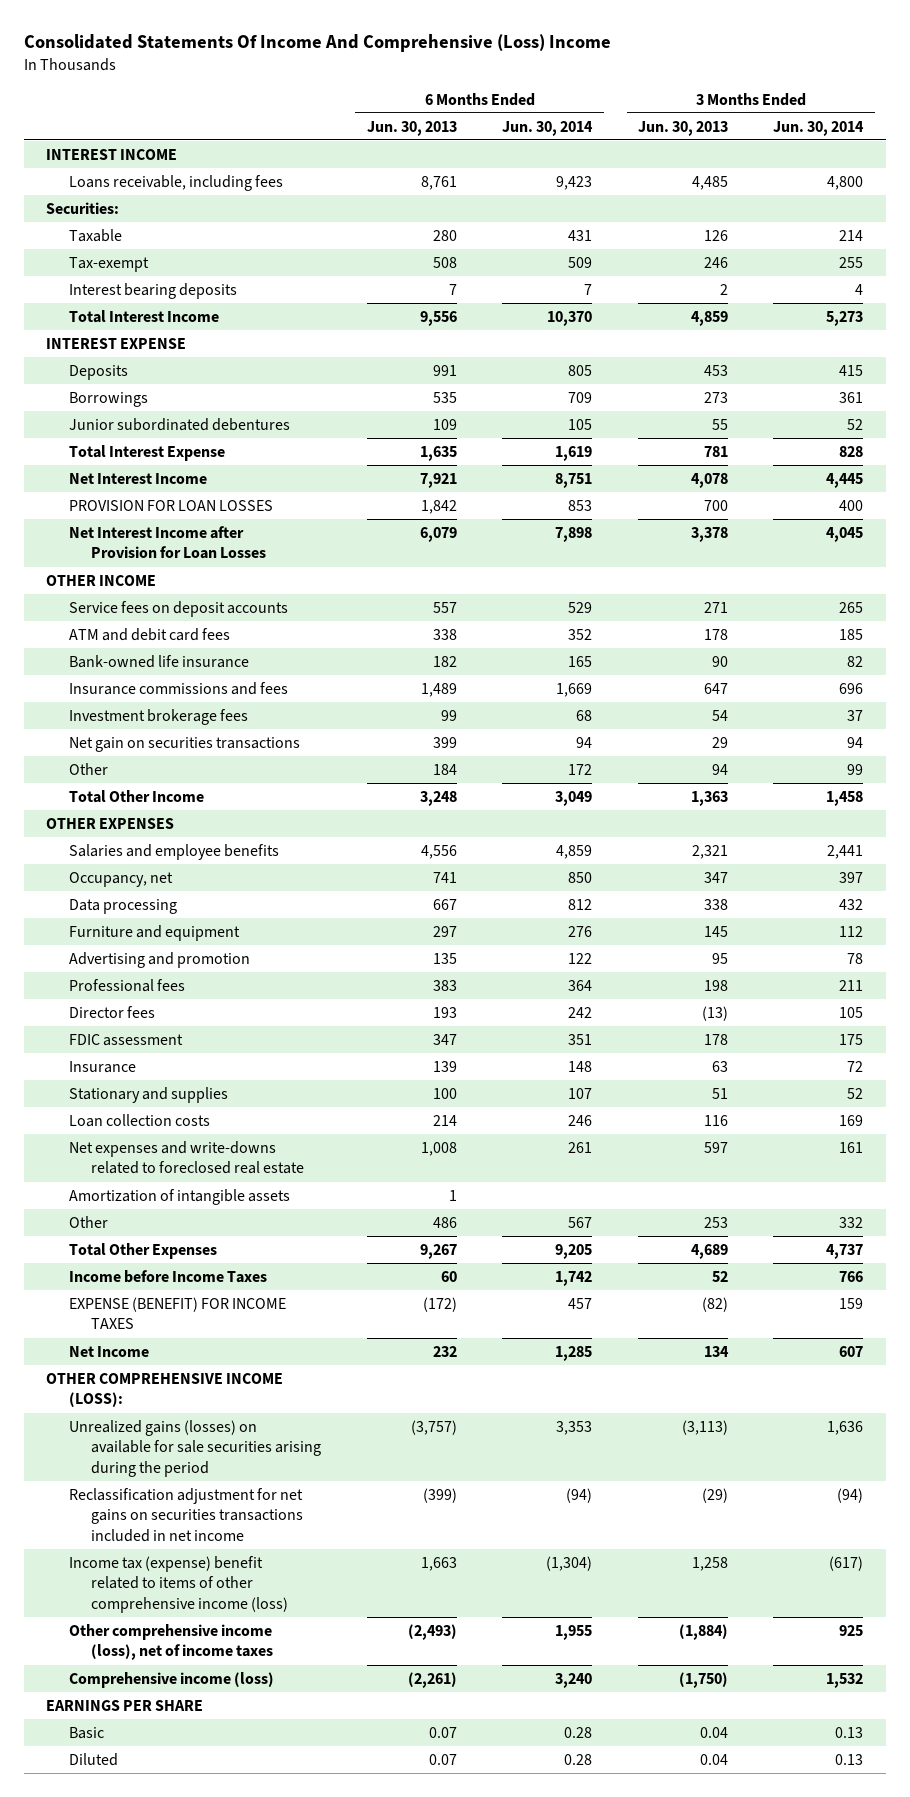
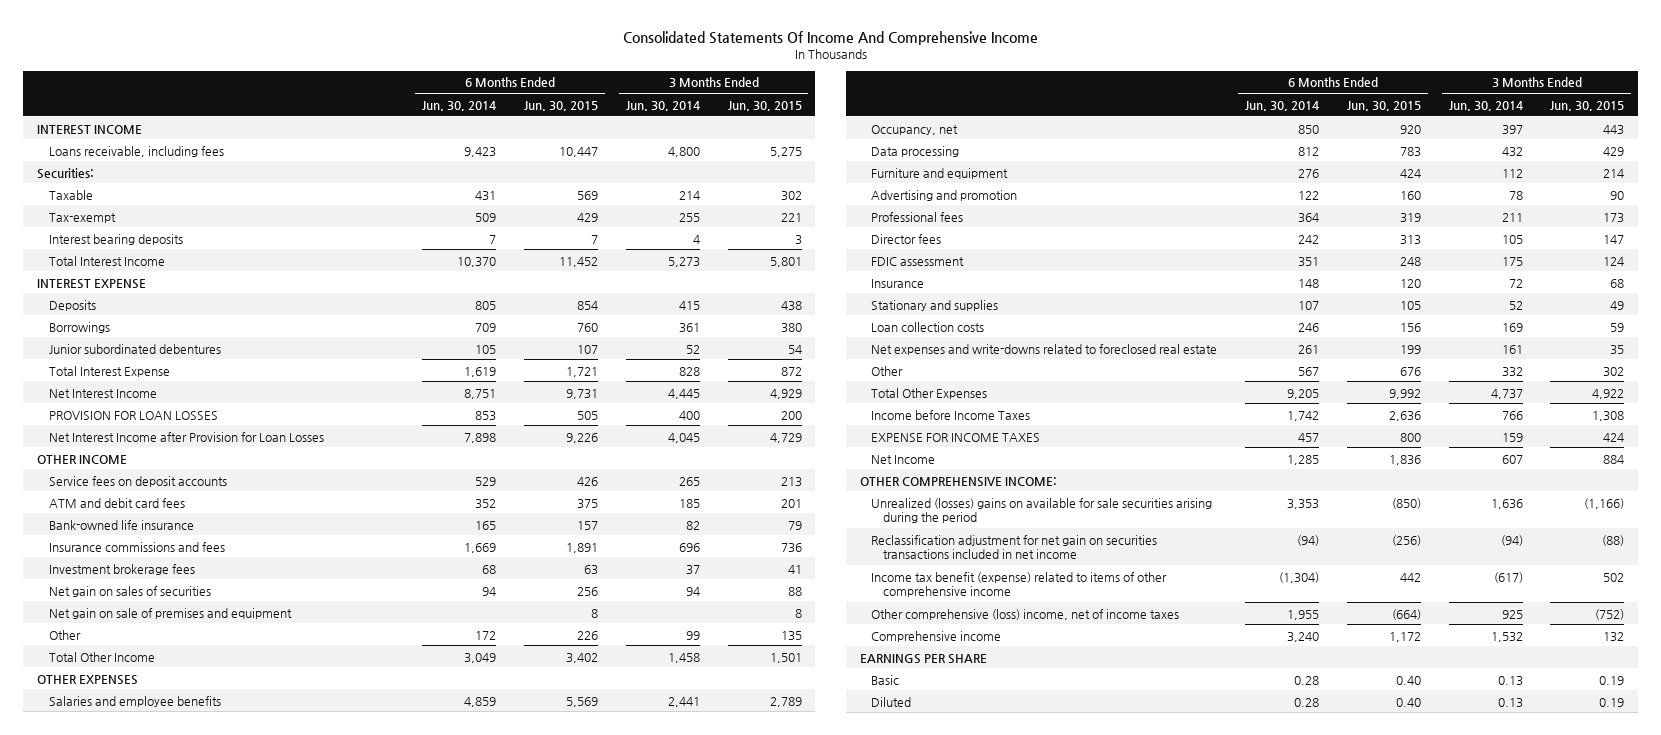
[23,34,611,53] Consolidated Statements Of Income And Comprehensive (Loss) Income -> [622,30,1038,45] Consolidated Statements Of Income And Comprehensive Income
[366,120,457,136] Jun. 30, 2013 -> none
[637,120,728,136] Jun. 30, 2013 -> none
none -> [524,100,599,111] Jun. 30, 2015
none -> [727,100,802,111] Jun. 30, 2015
[68,736,300,752] Net gain on securities transactions -> [48,585,211,597] Net gain on sales of securities
none -> [48,607,292,619] Net gain on sale of premises and equipment
[68,1188,290,1205] Amortization of intangible assets -> none
[68,1296,286,1330] EXPENSE (BENEFIT) FOR INCOME TAXES -> [871,432,1041,442] EXPENSE FOR INCOME TAXES
[46,1372,284,1408] OTHER COMPREHENSIVE INCOME (LOSS): -> [859,476,1057,487] OTHER COMPREHENSIVE INCOME:
[68,1419,322,1478] Unrealized gains (losses) on available for sale securities arising during the period -> [871,497,1213,523] Unrealized (losses) gains on available for sale securities arising during the period
[68,1487,304,1543] Reclassification adjustment for net gains on securities transactions included in net income -> [871,534,1158,559] Reclassification adjustment for net gain on securities transactions included in net income
[68,1555,289,1614] Income tax (expense) benefit related to items of other comprehensive income (loss) -> [871,571,1168,597] Income tax benefit (expense) related to items of other comprehensive income
[68,1623,274,1661] Other comprehensive income (loss), net of income taxes -> [871,608,1180,620] Other comprehensive (loss) income, net of income taxes
[68,1671,274,1688] Comprehensive income (loss) -> [871,630,1002,642] Comprehensive income

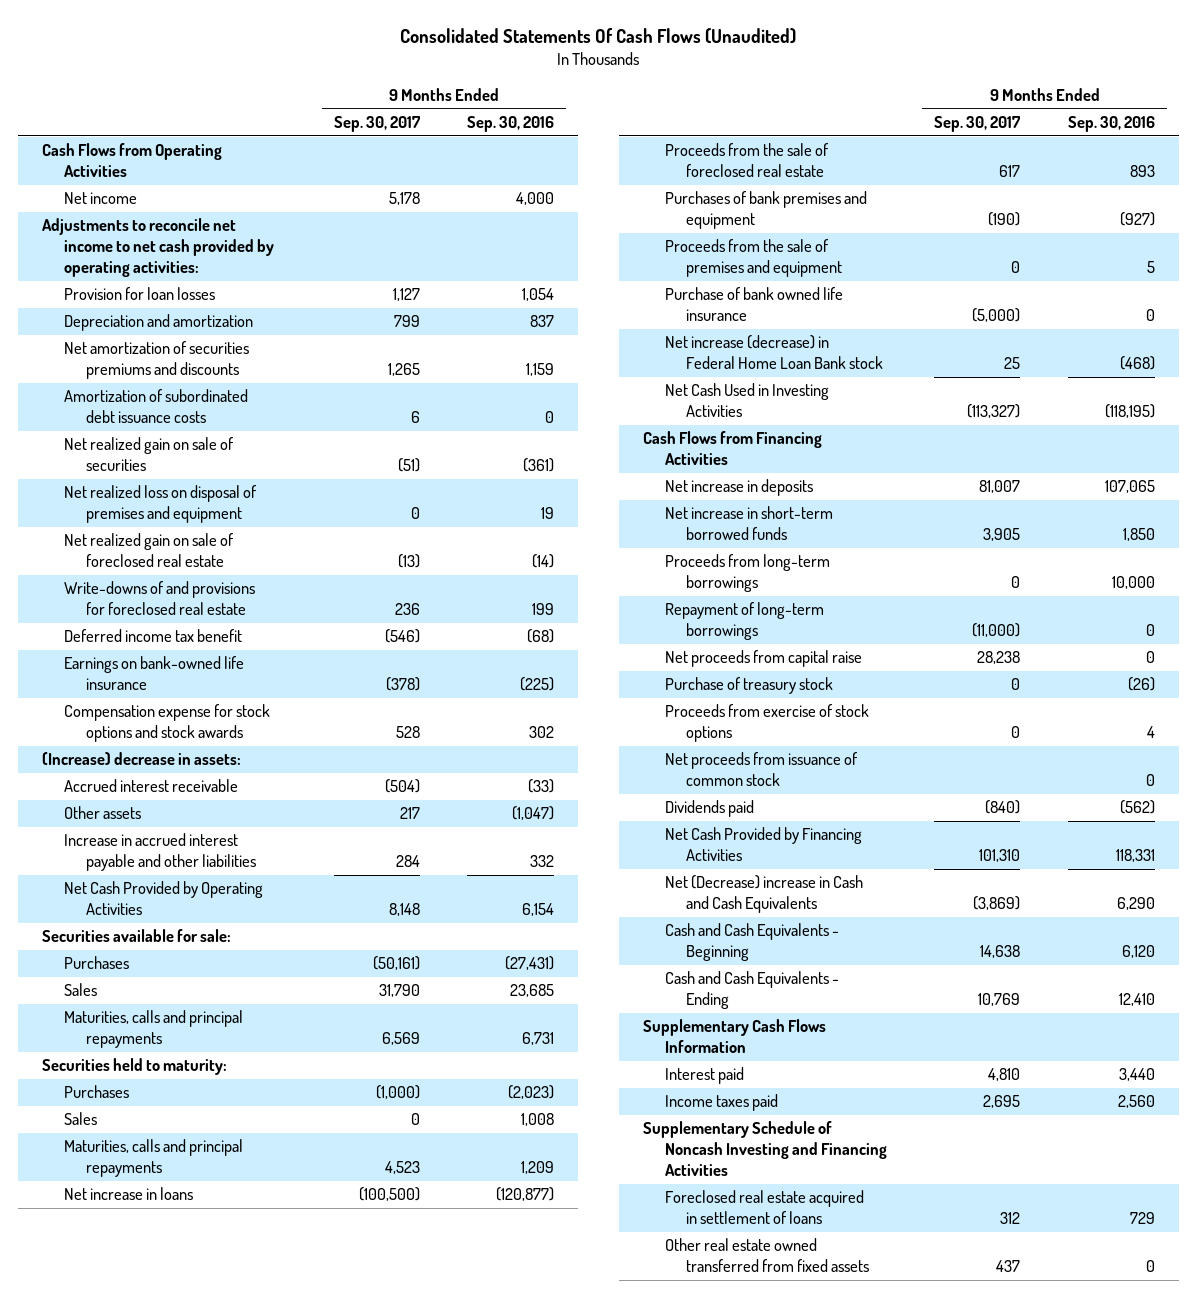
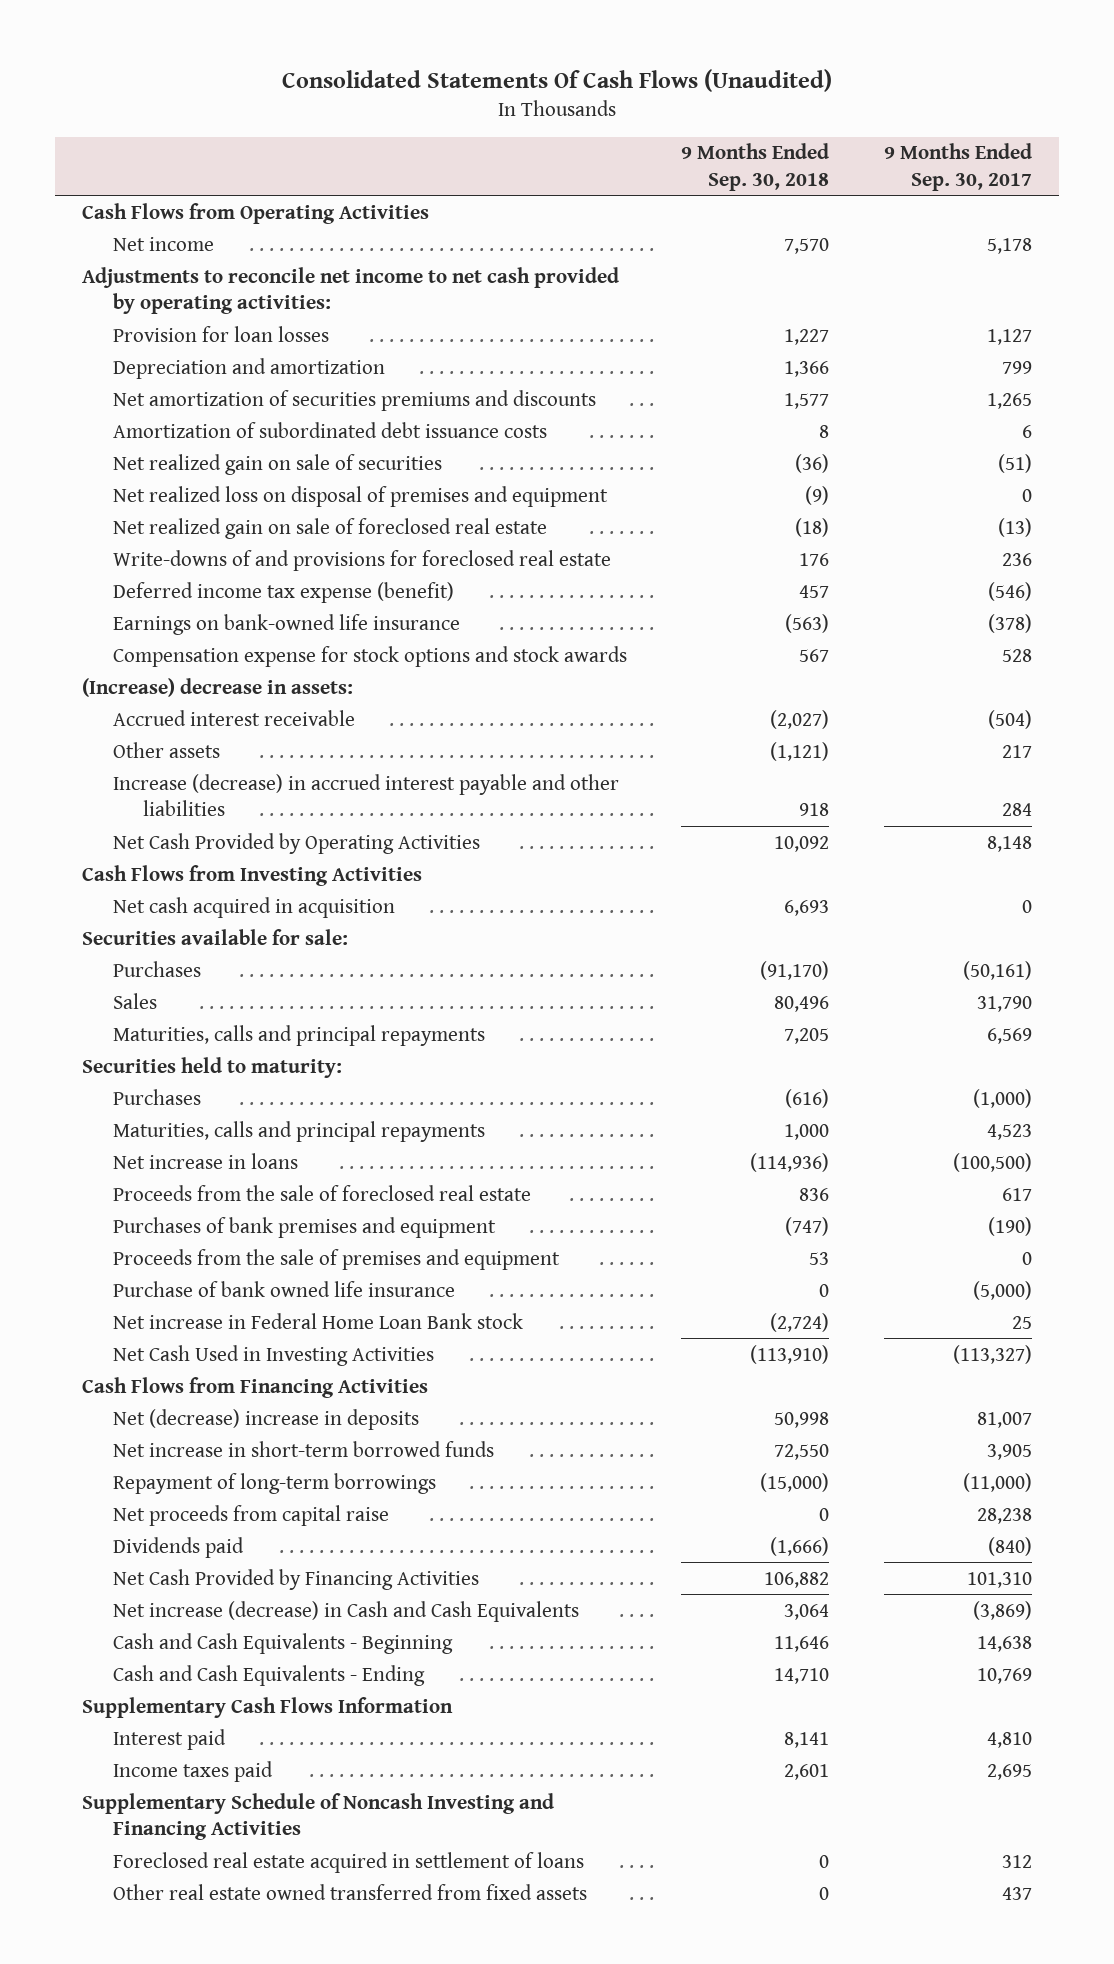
[467,116,555,133] Sep. 30, 2016 -> none
none -> [681,143,830,191] 9 Months Ended Sep. 30, 2018
[63,629,242,643] Deferred income tax benefit -> [112,581,454,603] Deferred income tax expense (benefit)
[63,833,256,872] Increase in accrued interest payable and other liabilities -> [112,773,619,817] Increase (decrease) in accrued interest payable and other liabilities
none -> [82,864,423,886] Cash Flows from Investing Activities
none -> [112,896,395,918] Net cash acquired in acquisition
[63,1112,97,1126] Sales -> none
[664,335,884,370] Net increase (decrease) in Federal Home Loan Bank stock -> [112,1312,523,1329] Net increase in Federal Home Loan Bank stock
[664,479,813,497] Net increase in deposits -> [112,1408,419,1430] Net (decrease) increase in deposits
[664,554,830,593] Proceeds from long-term borrowings -> none
[664,677,833,695] Purchase of treasury stock -> none
[664,704,869,743] Proceeds from exercise of stock options -> none
[664,752,858,787] Net proceeds from issuance of common stock -> none
[664,875,863,914] Net (Decrease) increase in Cash and Cash Equivalents -> [112,1600,579,1622] Net increase (decrease) in Cash and Cash Equivalents

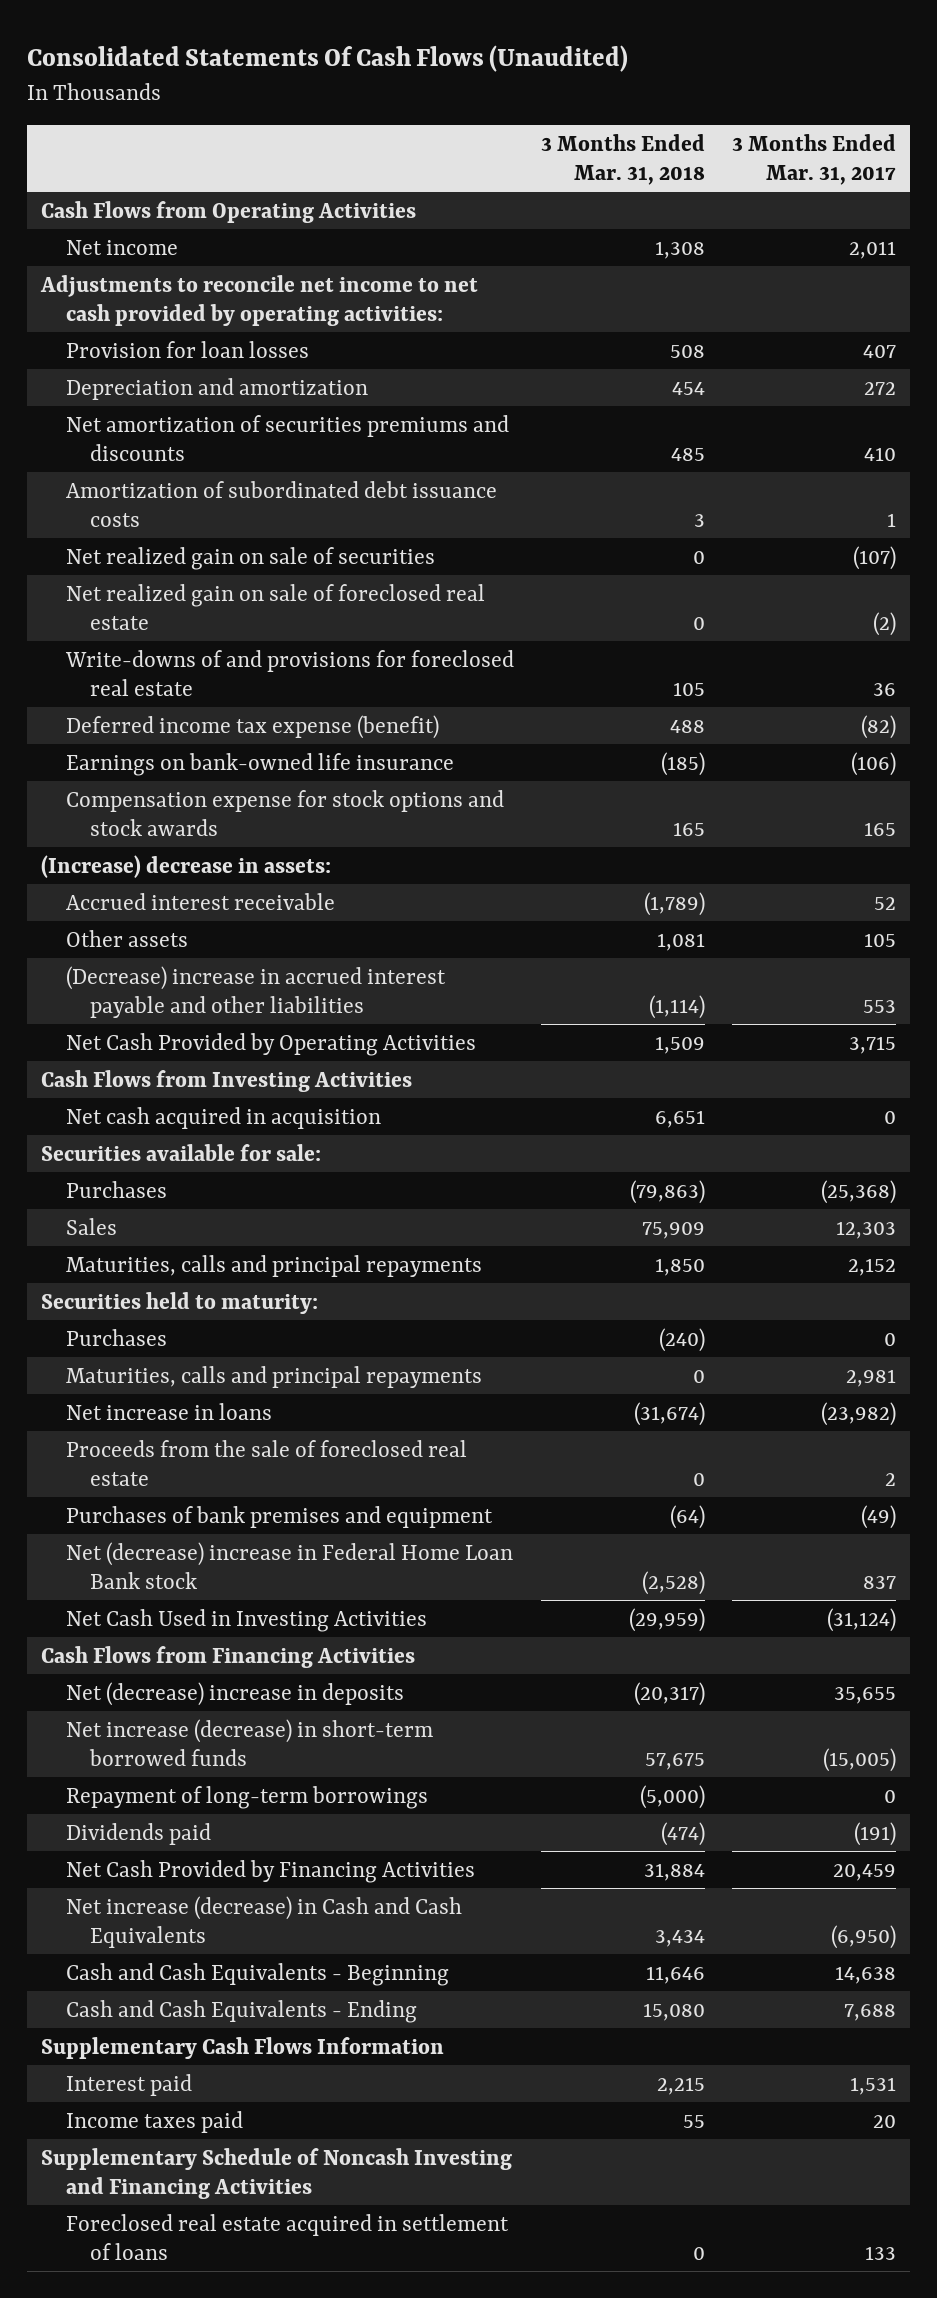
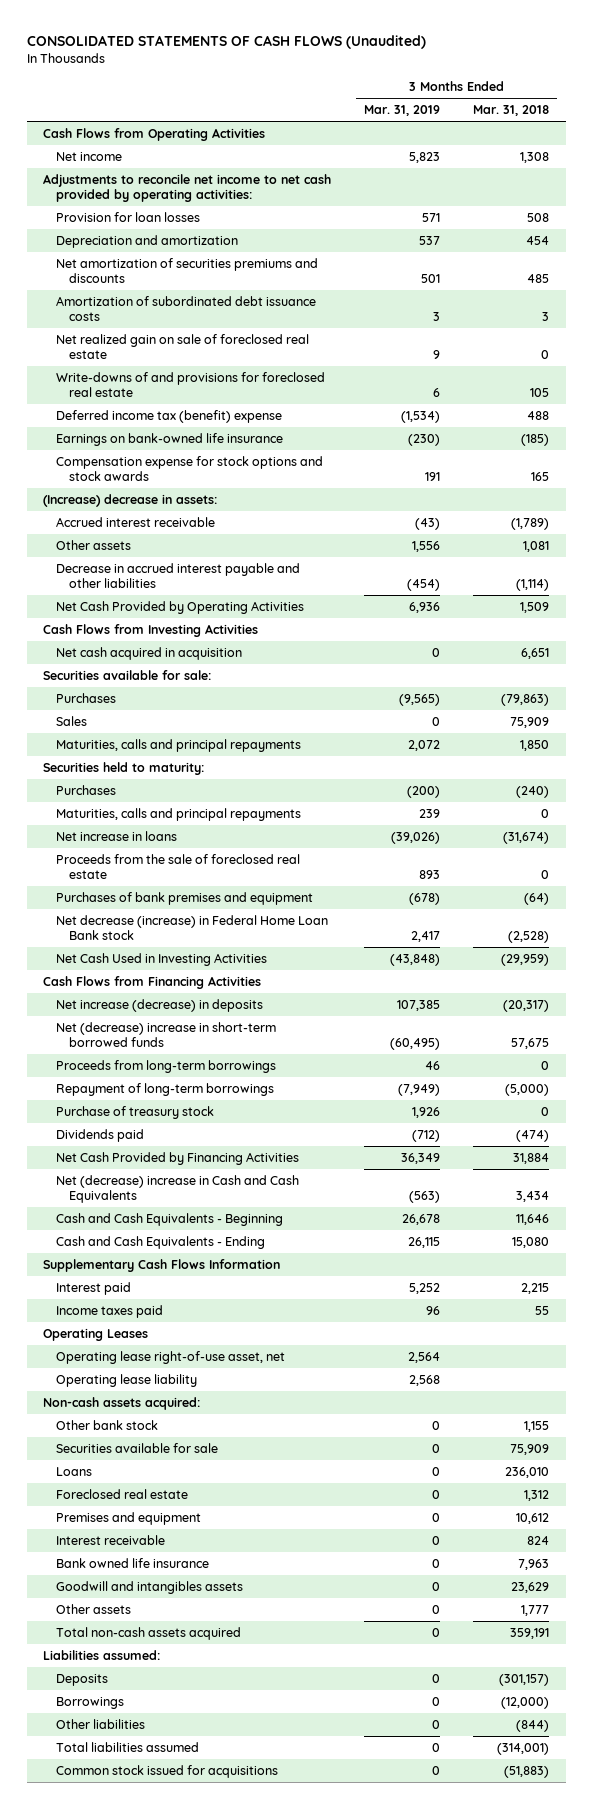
[27,44,629,72] Consolidated Statements Of Cash Flows (Unaudited) -> [27,35,427,50] CONSOLIDATED STATEMENTS OF CASH FLOWS (Unaudited)
[732,133,897,185] 3 Months Ended Mar. 31, 2017 -> none
none -> [364,105,441,117] Mar. 31, 2019
[65,546,435,570] Net realized gain on sale of securities -> none
[65,714,439,739] Deferred income tax expense (benefit) -> [56,409,283,423] Deferred income tax (benefit) expense
[65,965,446,1018] (Decrease) increase in accrued interest payable and other liabilities -> [56,562,301,588] Decrease in accrued interest payable and other liabilities
[65,1541,513,1589] Net (decrease) increase in Federal Home Loan Bank stock -> [56,914,329,940] Net decrease (increase) in Federal Home Loan Bank stock
[65,1681,404,1706] Net (decrease) increase in deposits -> [56,998,264,1012] Net increase (decrease) in deposits
[65,1718,433,1766] Net increase (decrease) in short-term borrowed funds -> [56,1021,277,1047] Net (decrease) increase in short-term borrowed funds
none -> [56,1059,277,1073] Proceeds from long-term borrowings
none -> [56,1105,215,1119] Purchase of treasury stock
[65,1895,462,1948] Net increase (decrease) in Cash and Cash Equivalents -> [56,1174,300,1203] Net (decrease) increase in Cash and Cash Equivalents
[40,2147,512,2199] Supplementary Schedule of Noncash Investing and Financing Activities -> none
[65,2213,509,2260] Foreclosed real estate acquired in settlement of loans -> none
none -> [43,1327,149,1341] Operating Leases
none -> [56,1350,286,1364] Operating lease right-of-use asset, net
none -> [56,1373,198,1387] Operating lease liability
none -> [43,1396,201,1410] Non-cash assets acquired:
none -> [56,1419,159,1430] Other bank stock
none -> [56,1442,219,1453] Securities available for sale
none -> [56,1466,93,1476] Loans
none -> [56,1488,189,1499] Foreclosed real estate
none -> [56,1511,202,1525] Premises and equipment
none -> [56,1534,166,1545] Interest receivable
none -> [56,1557,210,1568] Bank owned life insurance
none -> [56,1580,244,1594] Goodwill and intangibles assets
none -> [56,1603,132,1614] Other assets
none -> [56,1626,242,1640] Total non-cash assets acquired
none -> [43,1649,161,1660] Liabilities assumed:
none -> [56,1673,109,1686] Deposits
none -> [56,1696,125,1709] Borrowings
none -> [56,1718,146,1729] Other liabilities
none -> [56,1741,200,1752] Total liabilities assumed
none -> [56,1764,279,1778] Common stock issued for acquisitions

